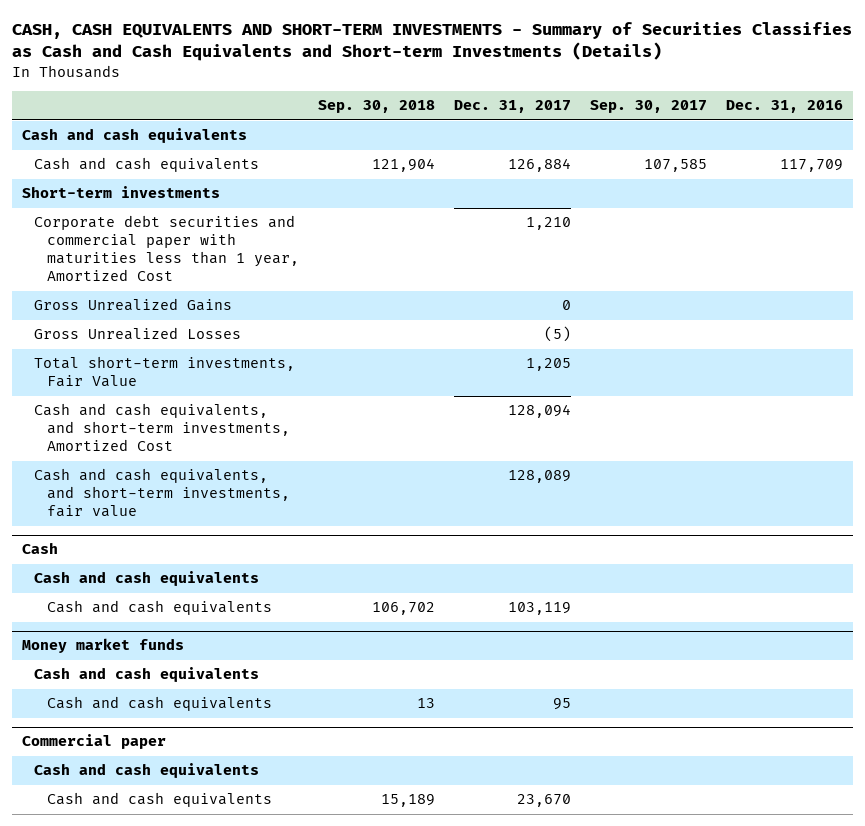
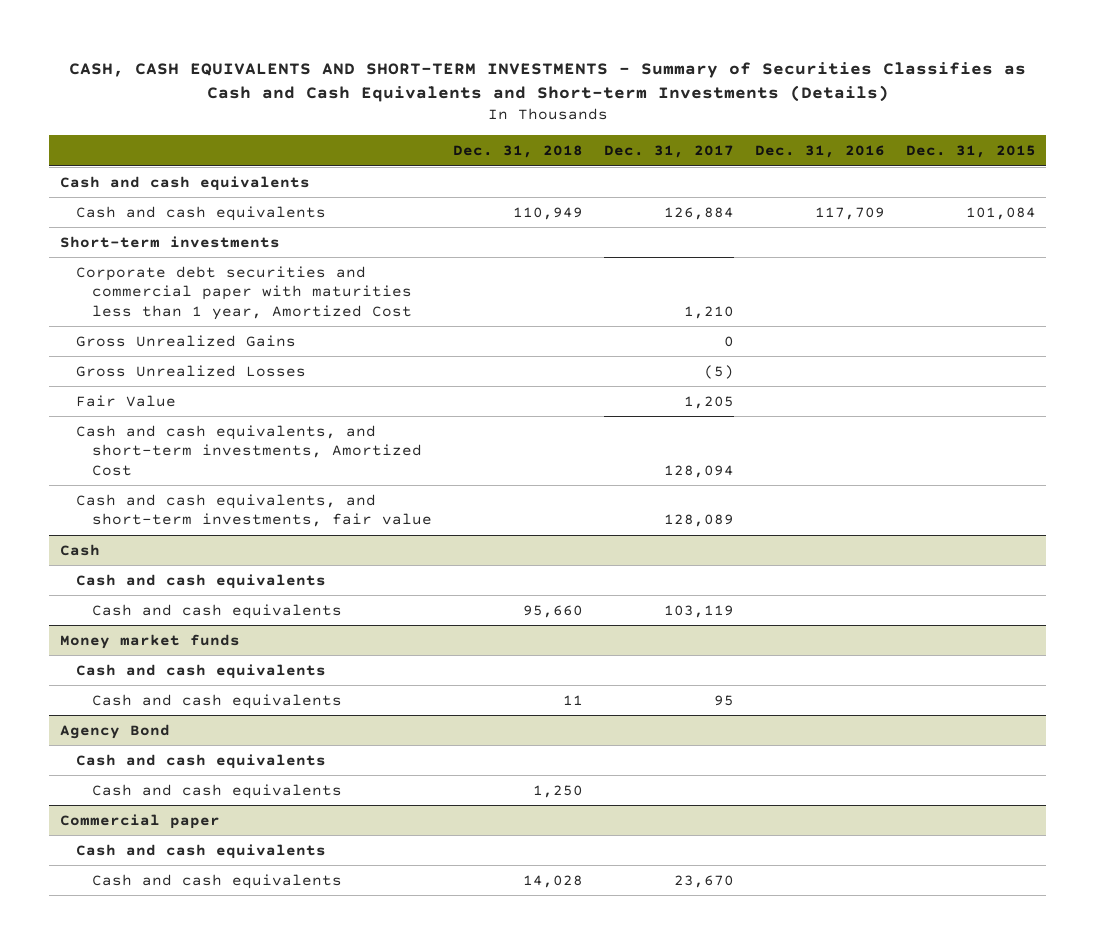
[318,100,436,114] Sep. 30, 2018 -> none
[590,100,708,114] Sep. 30, 2017 -> none
none -> [452,145,583,159] Dec. 31, 2018
none -> [905,145,1036,159] Dec. 31, 2015
[34,356,296,388] Total short-term investments, Fair Value -> [75,394,176,407] Fair Value
none -> [59,723,170,739] Agency Bond
none -> [75,753,326,769] Cash and cash equivalents
none -> [91,783,342,799] Cash and cash equivalents

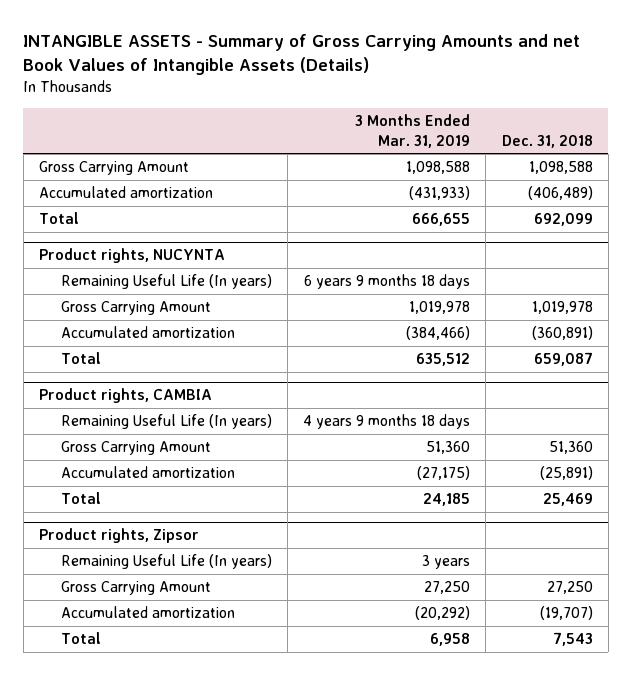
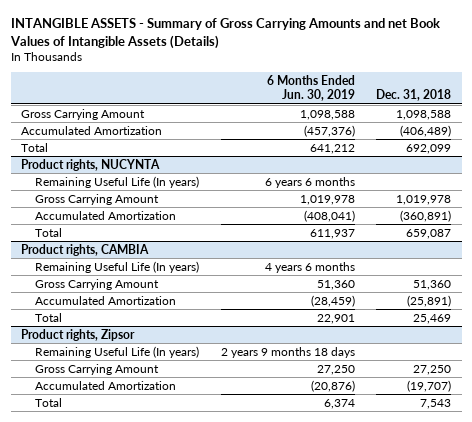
[355,113,471,148] 3 Months Ended Mar. 31, 2019 -> none
none -> [266,74,355,102] 6 Months Ended Jun. 30, 2019
[39,186,214,199] Accumulated amortization -> [21,125,163,135] Accumulated Amortization
[61,326,236,339] Accumulated amortization -> [35,210,177,220] Accumulated Amortization
[61,466,236,479] Accumulated amortization -> [35,295,177,305] Accumulated Amortization
[61,606,236,619] Accumulated amortization -> [35,380,177,390] Accumulated Amortization

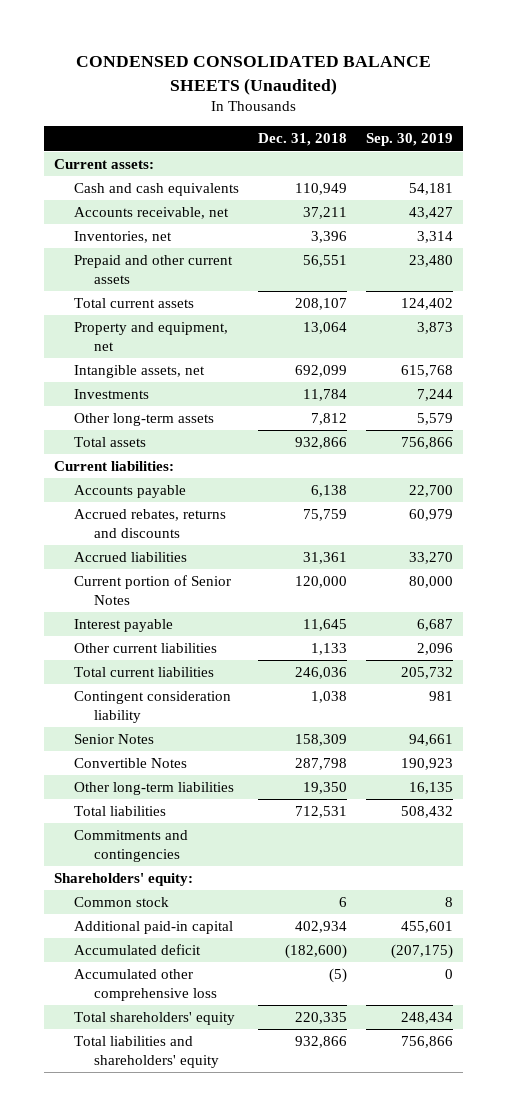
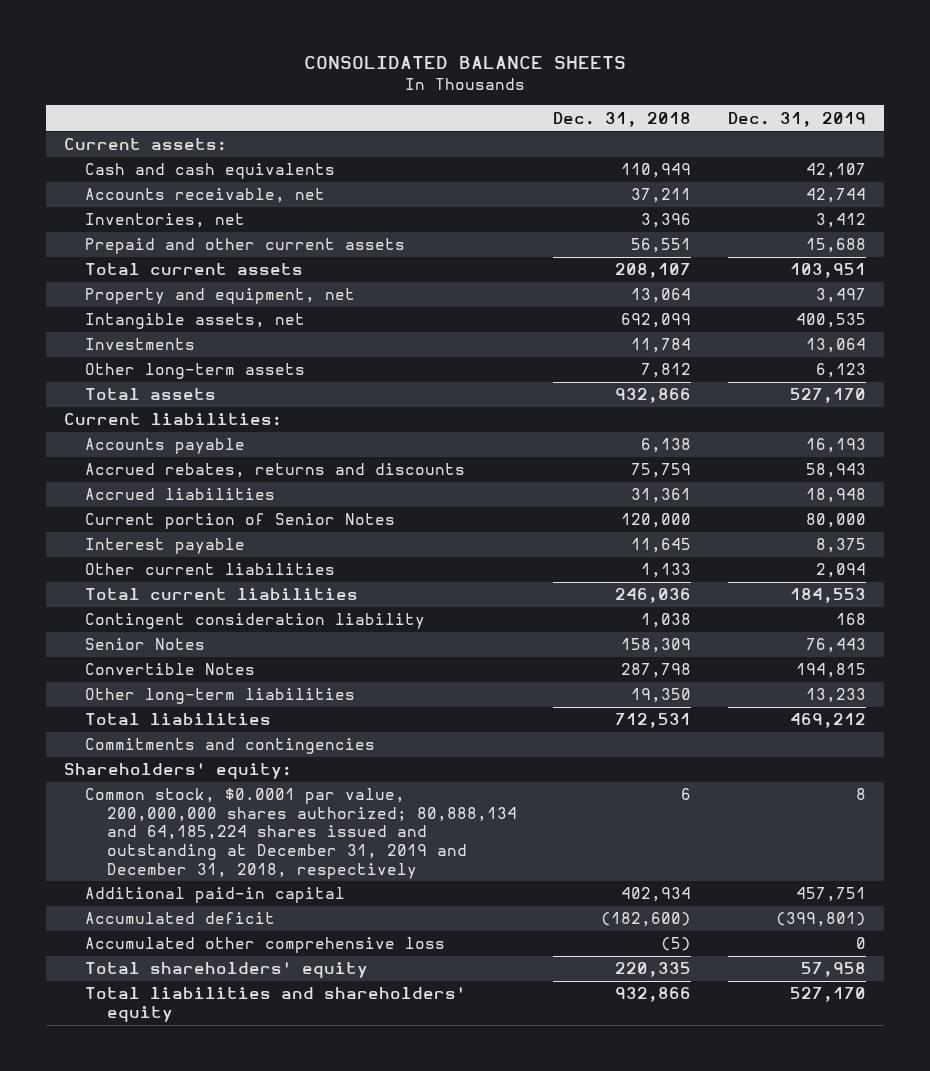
[75,56,431,95] CONDENSED CONSOLIDATED BALANCE SHEETS (Unaudited) -> [303,56,626,70] CONSOLIDATED BALANCE SHEETS
[366,133,454,147] Sep. 30, 2019 -> none
none -> [727,111,866,127] Dec. 31, 2019
[73,897,169,908] Common stock -> [85,788,517,879] Common stock, $0.0001 par value, 200,000,000 shares authorized; 80,888,134 and 64,185,224 shares issued and outstanding at December 31, 2019 and December 31, 2018, respectively

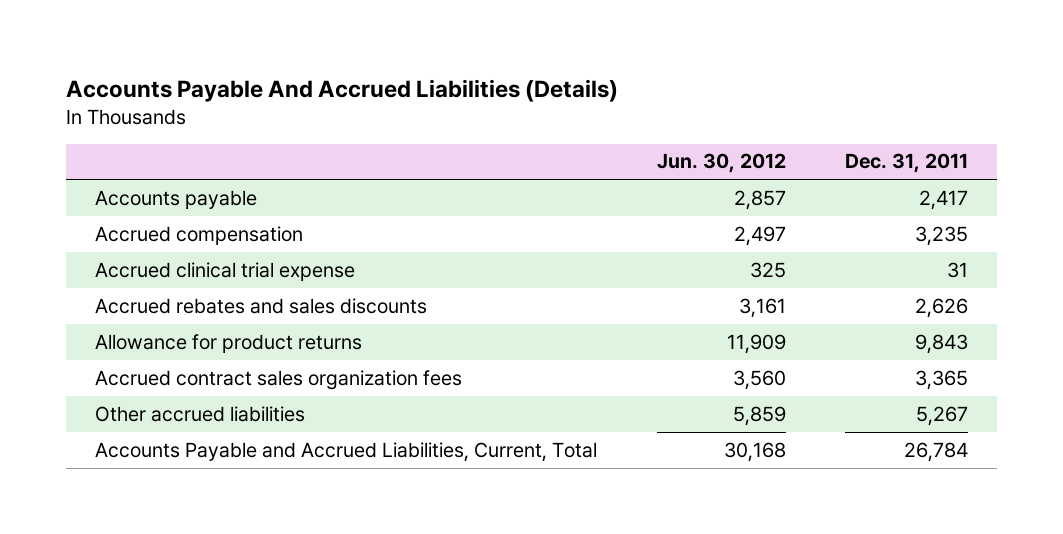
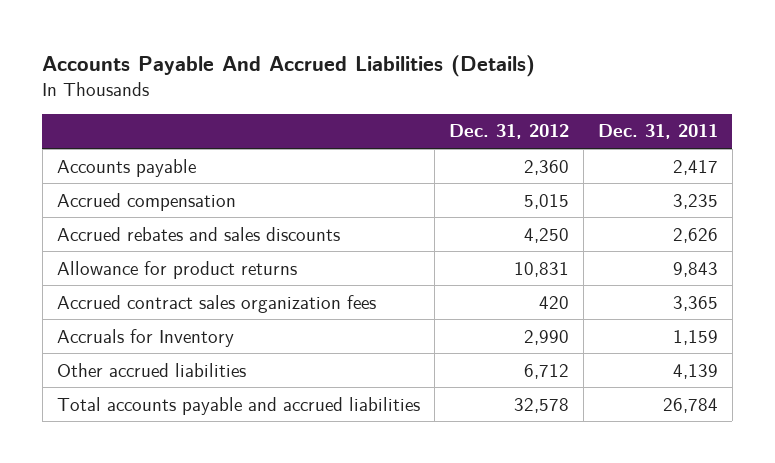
[656,153,786,174] Jun. 30, 2012 -> none
none -> [448,124,569,140] Dec. 31, 2012
[95,261,356,281] Accrued clinical trial expense -> none
none -> [56,328,234,347] Accruals for Inventory
[915,405,968,426] 5,267 -> [672,363,718,379] 4,139
[95,441,598,462] Accounts Payable and Accrued Liabilities, Current, Total -> [56,396,420,415] Total accounts payable and accrued liabilities

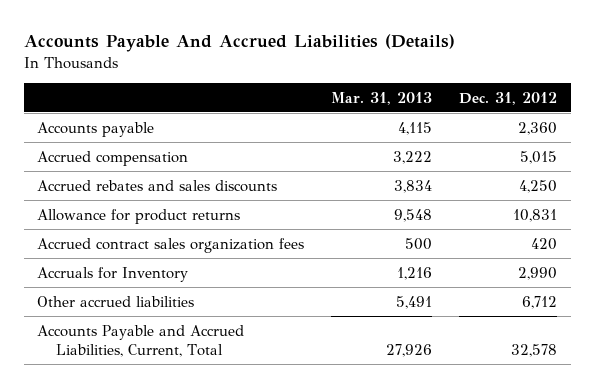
[597,124,718,140] Dec. 31, 2011 -> none
none -> [331,91,433,105] Mar. 31, 2013
[56,396,420,415] Total accounts payable and accrued liabilities -> [37,324,245,357] Accounts Payable and Accrued Liabilities, Current, Total

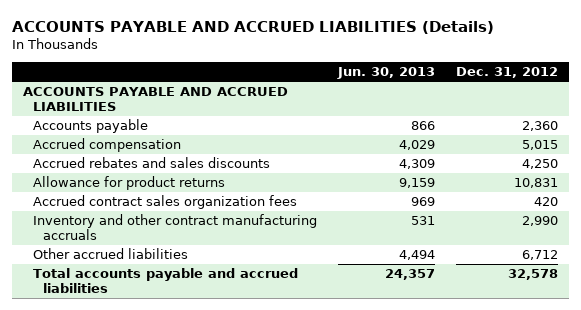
[23,34,455,53] Accounts Payable And Accrued Liabilities (Details) -> [12,20,495,34] ACCOUNTS PAYABLE AND ACCRUED LIABILITIES (Details)
[331,91,433,105] Mar. 31, 2013 -> none
none -> [336,67,435,80] Jun. 30, 2013
none -> [22,87,288,112] ACCOUNTS PAYABLE AND ACCRUED LIABILITIES
[37,266,189,282] Accruals for Inventory -> [32,214,317,241] Inventory and other contract manufacturing accruals
[37,324,245,357] Accounts Payable and Accrued Liabilities, Current, Total -> [32,268,298,294] Total accounts payable and accrued liabilities

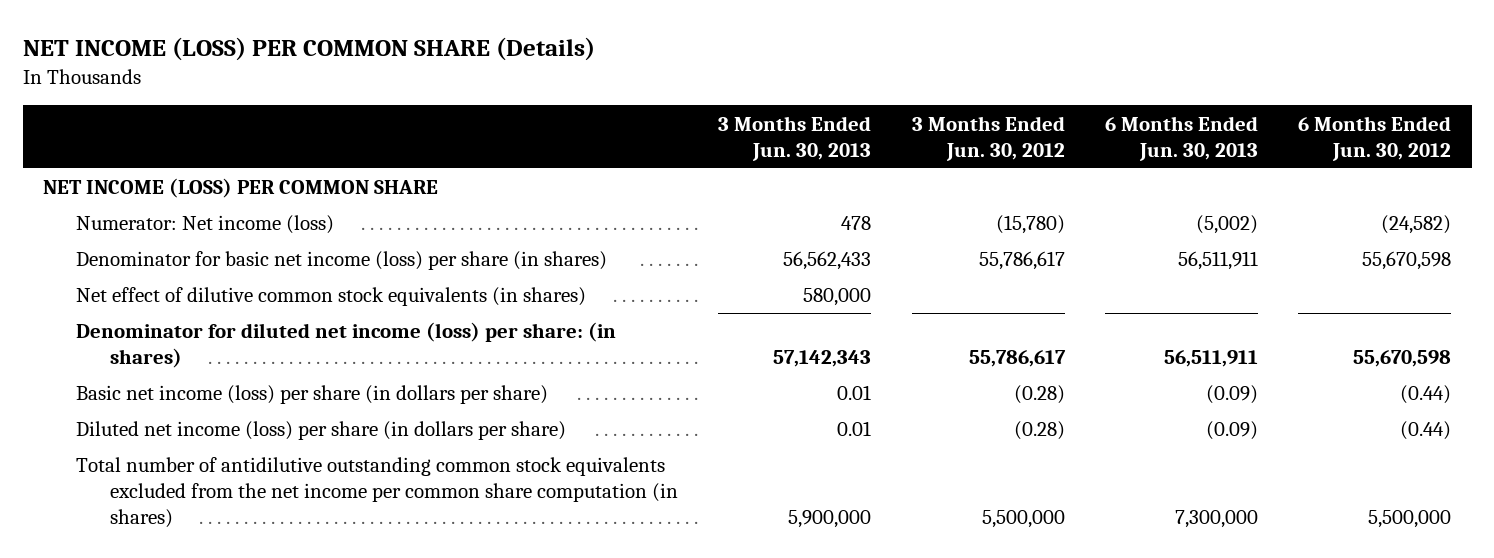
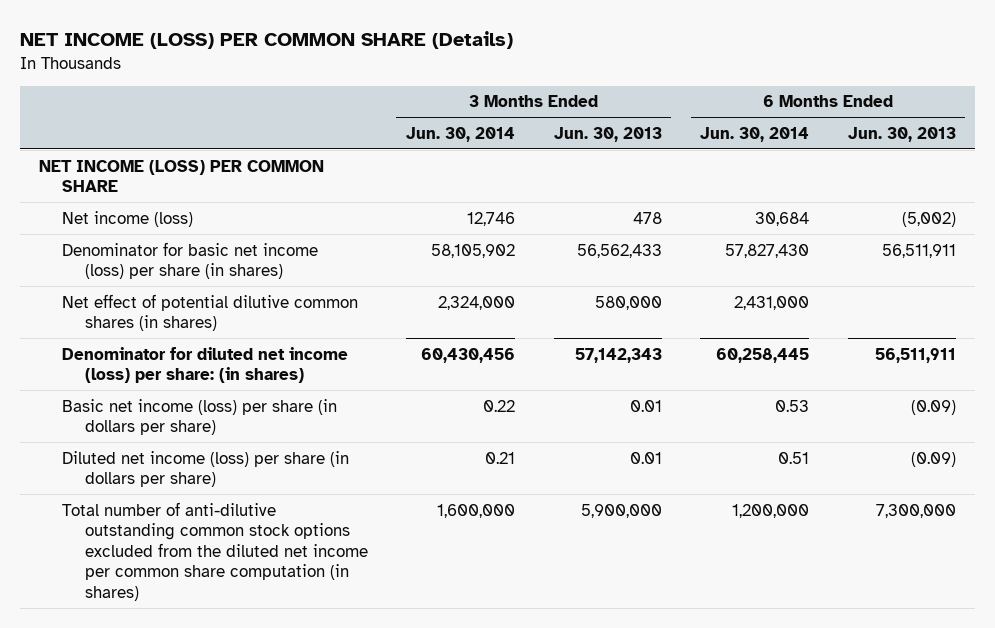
[911,115,1065,161] 3 Months Ended Jun. 30, 2012 -> none
[1298,115,1452,161] 6 Months Ended Jun. 30, 2012 -> none
none -> [406,126,516,142] Jun. 30, 2014
none -> [700,126,810,142] Jun. 30, 2014
[76,215,335,235] Numerator: Net income (loss) -> [61,210,193,227] Net income (loss)
[76,287,587,307] Net effect of dilutive common stock equivalents (in shares) -> [61,293,358,332] Net effect of potential dilutive common shares (in shares)
[76,457,679,529] Total number of antidilutive outstanding common stock equivalents excluded from the net income per common share computation (in shares) -> [61,501,368,601] Total number of anti-dilutive outstanding common stock options excluded from the diluted net income per common share computation (in shares)

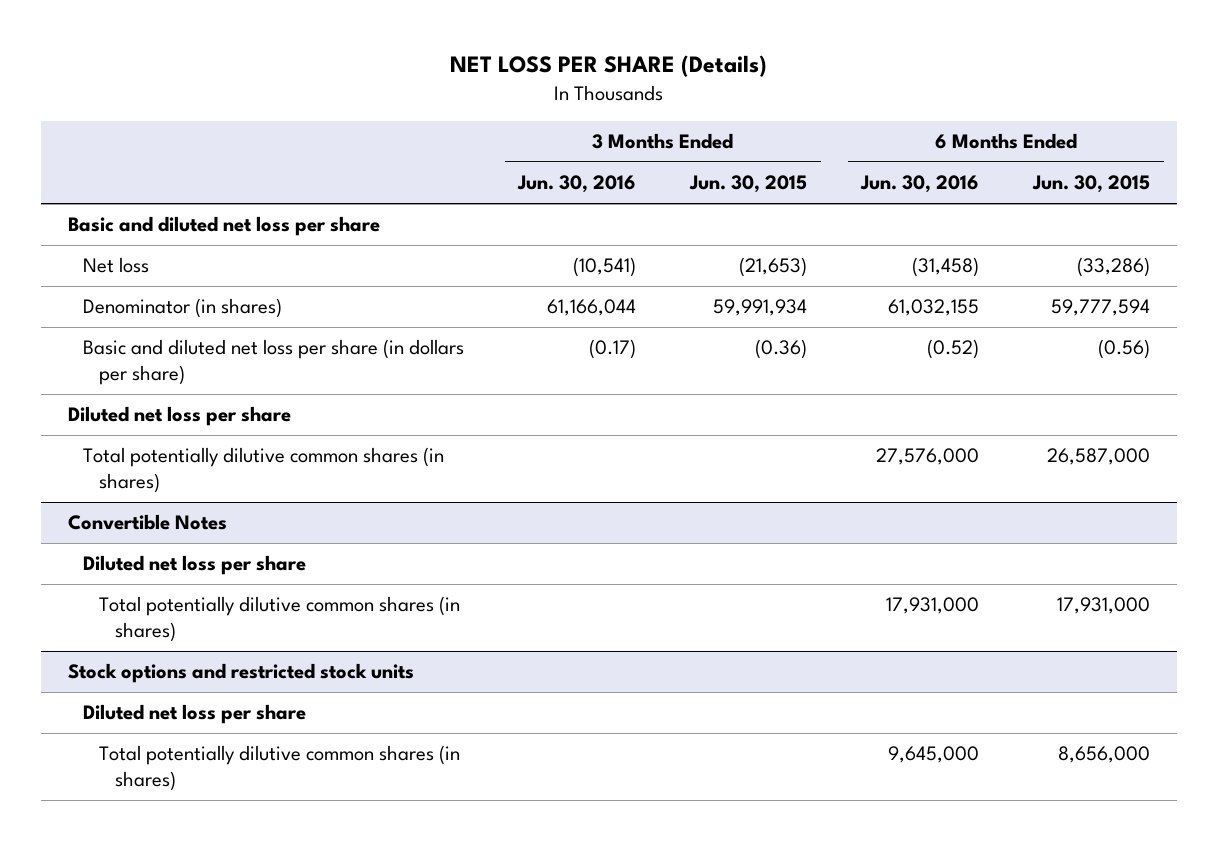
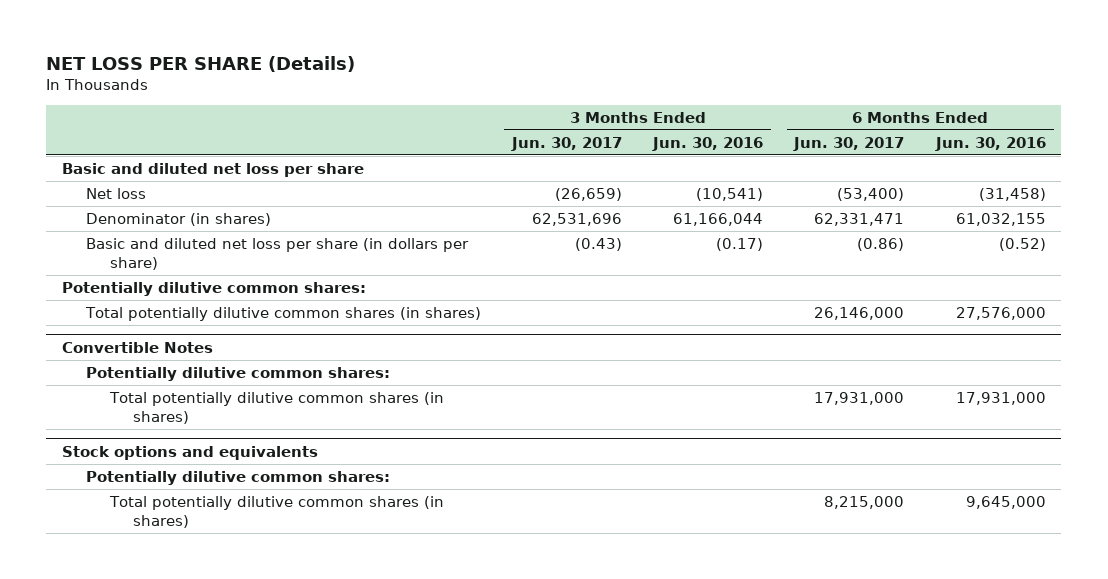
[689,175,808,194] Jun. 30, 2015 -> none
[1032,175,1151,194] Jun. 30, 2015 -> none
none -> [511,136,623,151] Jun. 30, 2017
none -> [793,136,905,151] Jun. 30, 2017
[67,406,291,427] Diluted net loss per share -> none
none -> [62,281,367,296] Potentially dilutive common shares:
[83,555,307,576] Diluted net loss per share -> none
none -> [85,366,390,381] Potentially dilutive common shares:
[83,704,307,725] Diluted net loss per share -> none
[67,663,414,684] Stock options and restricted stock units -> [62,445,319,460] Stock options and equivalents
none -> [85,470,390,485] Potentially dilutive common shares:

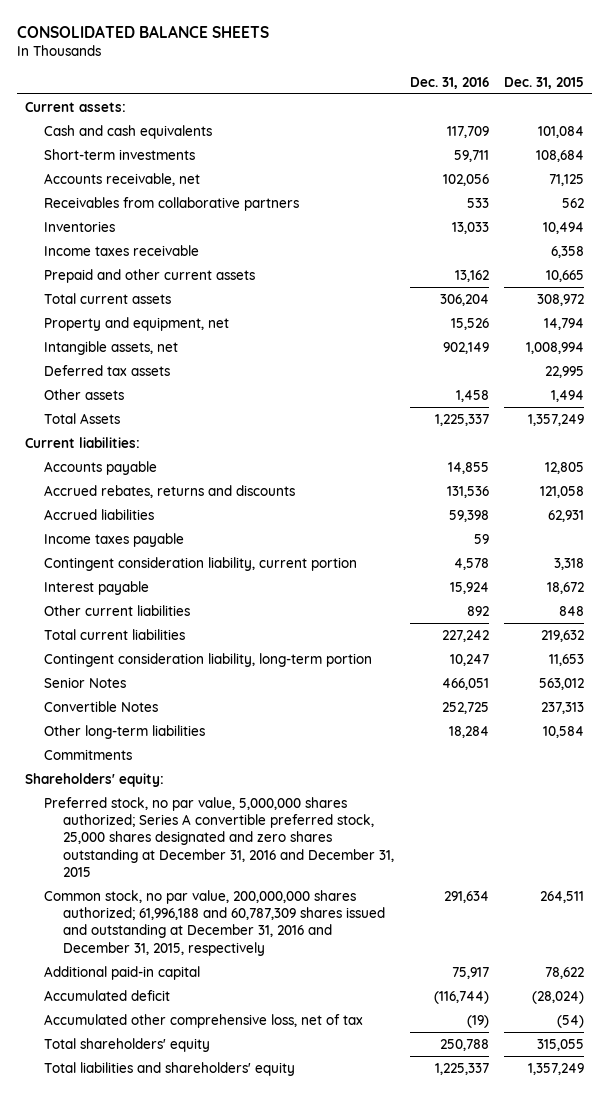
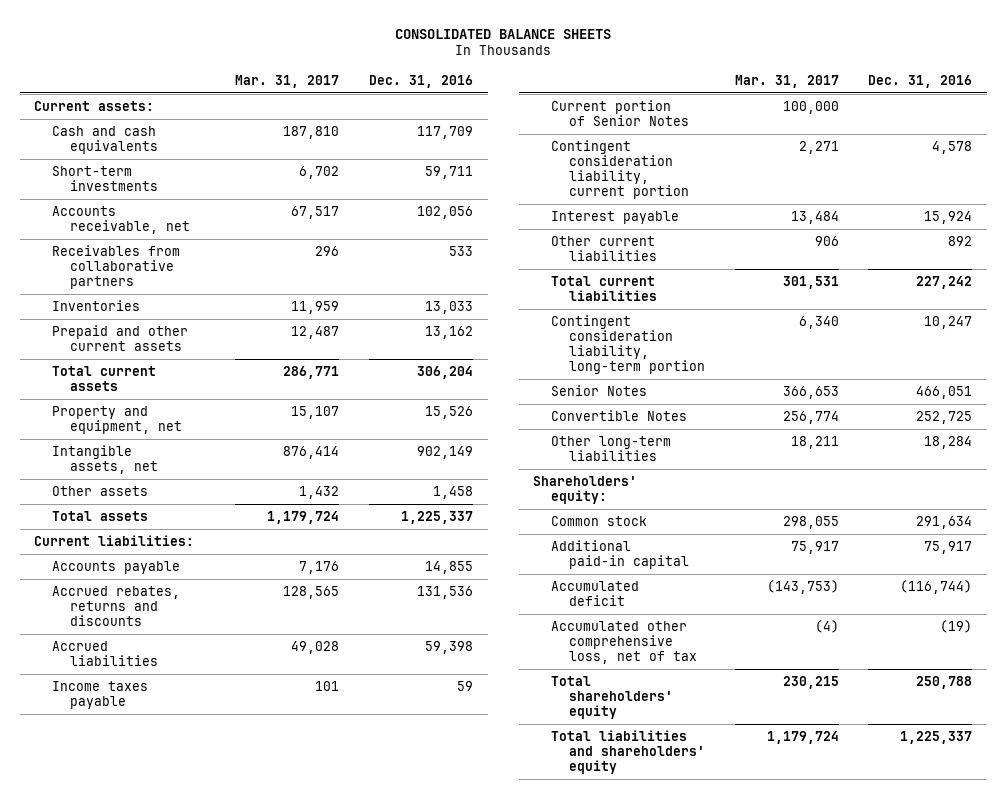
[503,76,584,89] Dec. 31, 2015 -> none
none -> [235,74,340,88] Mar. 31, 2017
[43,244,199,256] Income taxes receivable -> none
[43,364,170,376] Deferred tax assets -> none
[43,412,120,424] Total Assets -> [52,510,149,521] Total assets
none -> [551,99,689,126] Current portion of Senior Notes
[43,748,132,760] Commitments -> none
[43,796,395,878] Preferred stock, no par value, 5,000,000 shares authorized; Series A convertible preferred stock, 25,000 shares designated and zero shares outstanding at December 31, 2016 and December 31, 2015 -> none
[43,889,386,956] Common stock, no par value, 200,000,000 shares authorized; 61,996,188 and 60,787,309 shares issued and outstanding at December 31, 2016 and December 31, 2015, respectively -> [551,515,648,526] Common stock

